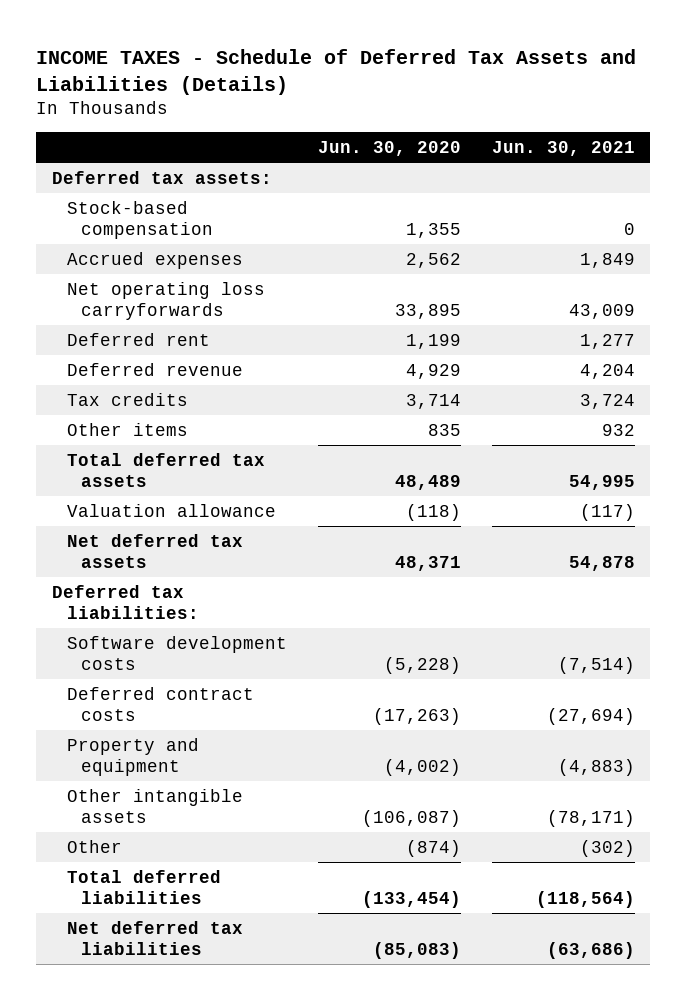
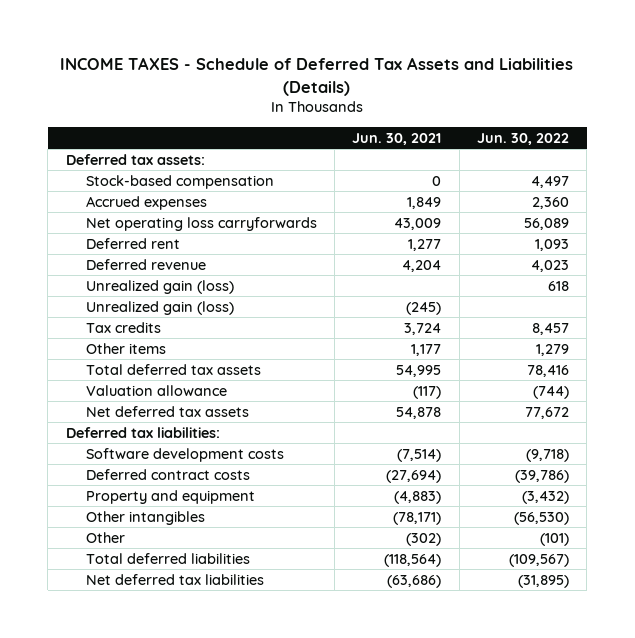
[317,140,461,156] Jun. 30, 2020 -> none
none -> [476,132,569,145] Jun. 30, 2022
none -> [85,279,234,294] Unrealized gain (loss)
none -> [85,300,234,315] Unrealized gain (loss)
[601,423,635,436] 932 -> [411,343,442,356] 1,177
[66,788,243,823] Other intangible assets -> [85,510,205,525] Other intangibles

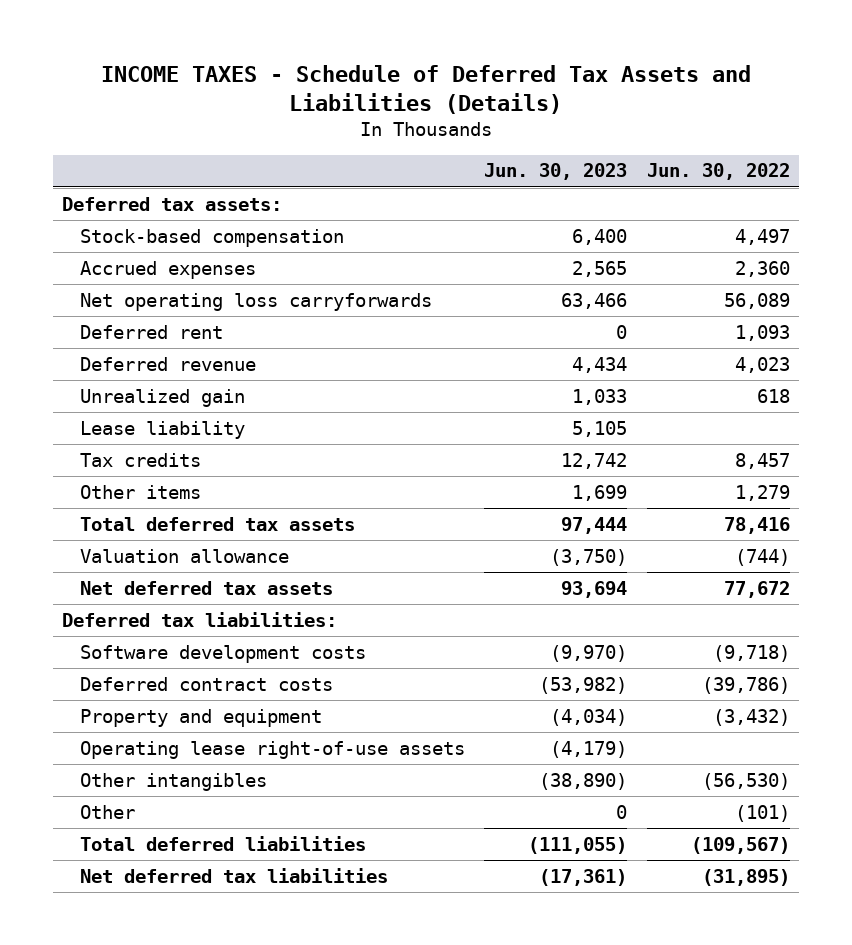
[352,132,442,145] Jun. 30, 2021 -> none
none -> [484,163,628,181] Jun. 30, 2023
[85,300,234,315] Unrealized gain (loss) -> none
[85,279,234,294] Unrealized gain (loss) -> [80,388,246,407] Unrealized gain
none -> [80,420,246,439] Lease liability
none -> [80,740,466,759] Operating lease right-of-use assets

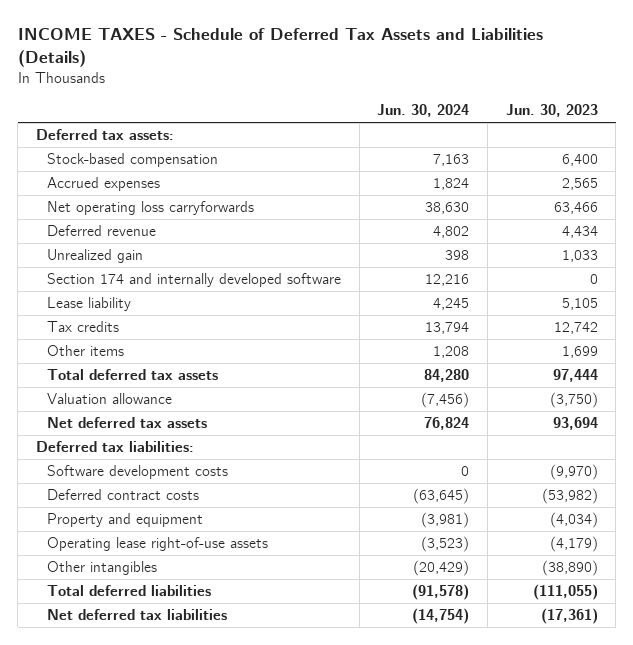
[646,163,790,181] Jun. 30, 2022 -> none
none -> [377,103,470,117] Jun. 30, 2024
[80,324,224,339] Deferred rent -> none
none -> [46,273,341,288] Section 174 and internally developed software
[80,804,136,819] Other -> none

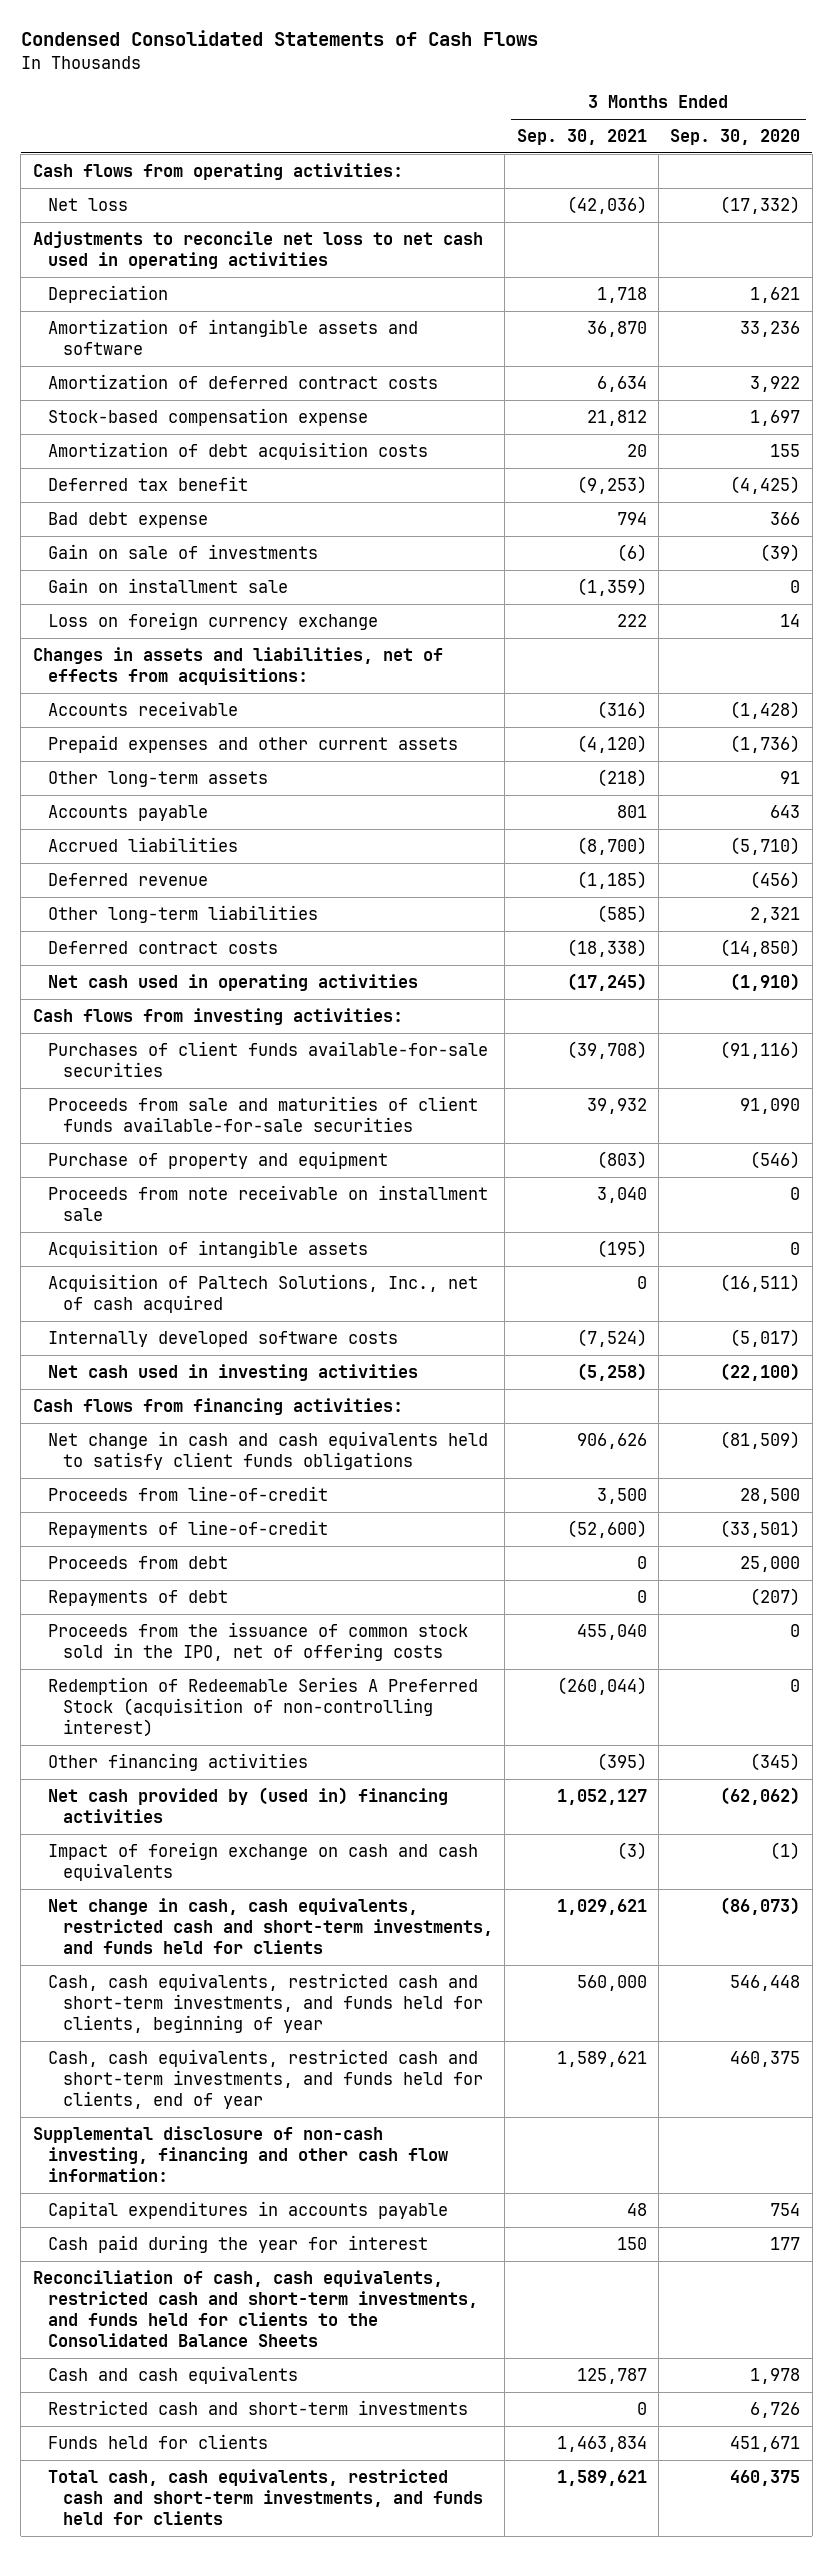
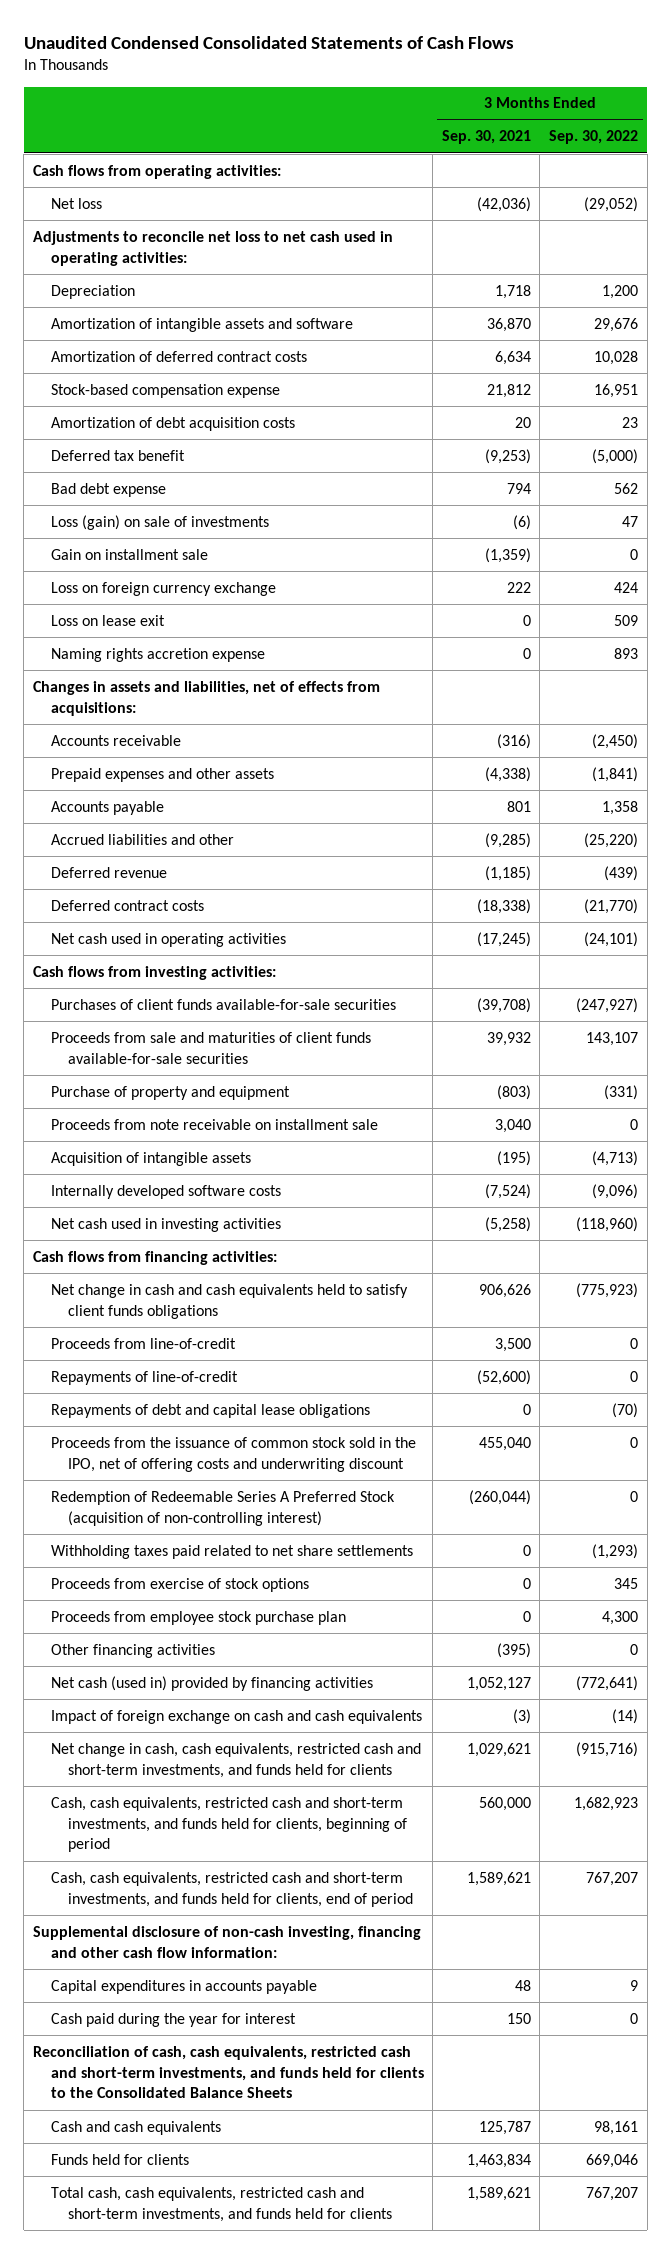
[20,30,538,47] Condensed Consolidated Statements of Cash Flows -> [23,35,514,49] Unaudited Condensed Consolidated Statements of Cash Flows
[670,129,801,146] Sep. 30, 2020 -> none
none -> [549,130,639,145] Sep. 30, 2022
[32,230,483,270] Adjustments to reconcile net loss to net cash used in operating activities -> [32,230,393,266] Adjustments to reconcile net loss to net cash used in operating activities:
[47,543,318,559] Gain on sale of investments -> [50,514,269,530] Loss (gain) on sale of investments
none -> [50,614,165,626] Loss on lease exit
none -> [50,647,265,662] Naming rights accretion expense
[47,770,268,787] Other long-term assets -> none
[47,734,458,753] Prepaid expenses and other current assets -> [50,767,274,782] Prepaid expenses and other assets
[576,734,647,753] (4,120) -> [484,766,531,782] (4,338)
[47,836,238,852] Accrued liabilities -> [50,833,234,845] Accrued liabilities and other
[576,836,647,855] (8,700) -> [484,832,531,848] (9,285)
[47,904,318,923] Other long-term liabilities -> none
[47,1273,478,1314] Acquisition of Paltech Solutions, Inc., net of cash acquired -> none
[47,1555,228,1569] Proceeds from debt -> none
[47,1589,228,1606] Repayments of debt -> none
none -> [50,1403,370,1418] Repayments of debt and capital lease obligations
[47,1621,468,1662] Proceeds from the issuance of common stock sold in the IPO, net of offering costs -> [50,1436,416,1472] Proceeds from the issuance of common stock sold in the IPO, net of offering costs and underwriting discount
none -> [50,1544,413,1559] Withholding taxes paid related to net share settlements
none -> [50,1577,309,1592] Proceeds from exercise of stock options
none -> [50,1610,346,1625] Proceeds from employee stock purchase plan
[47,1786,448,1824] Net cash provided by (used in) financing activities -> [50,1675,373,1691] Net cash (used in) provided by financing activities
[47,1972,484,2034] Cash, cash equivalents, restricted cash and short-term investments, and funds held for clients, beginning of year -> [50,1796,408,1853] Cash, cash equivalents, restricted cash and short-term investments, and funds held for clients, beginning of period
[47,2048,484,2110] Cash, cash equivalents, restricted cash and short-term investments, and funds held for clients, end of year -> [50,1871,414,1907] Cash, cash equivalents, restricted cash and short-term investments, and funds held for clients, end of period
[47,2399,468,2415] Restricted cash and short-term investments -> none

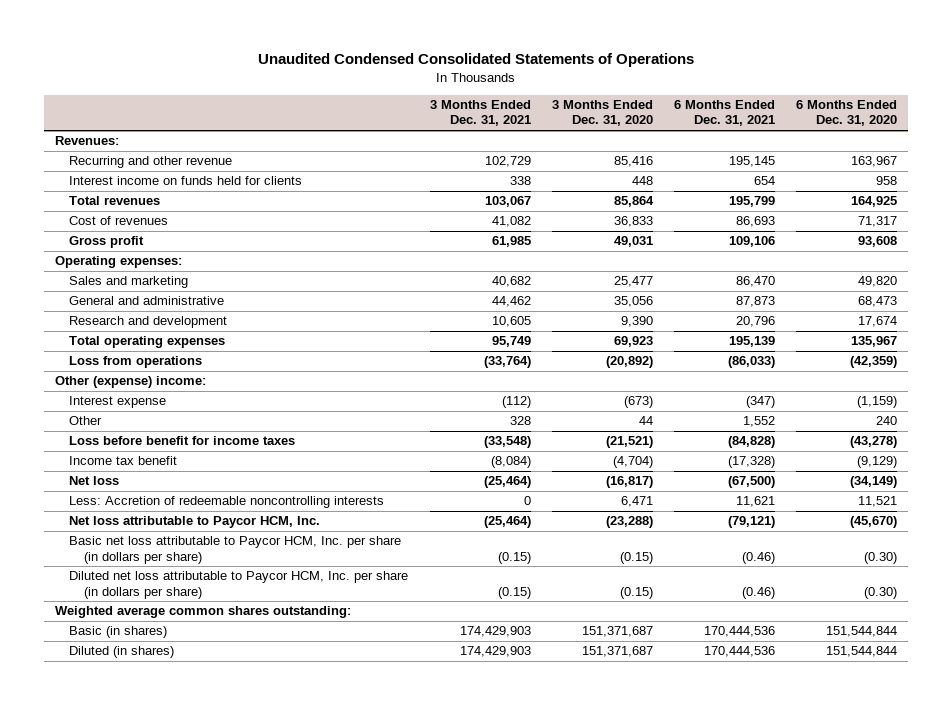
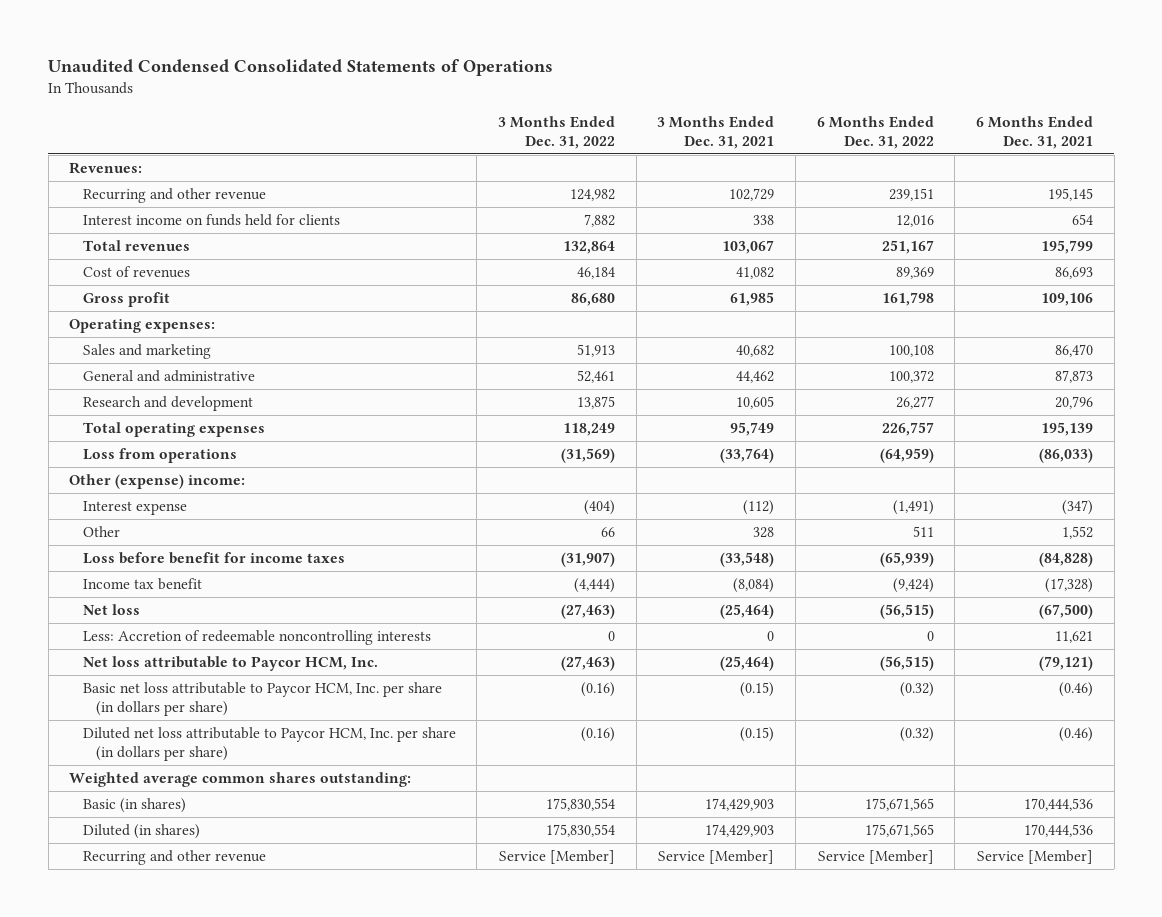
[551,100,653,127] 3 Months Ended Dec. 31, 2020 -> none
[796,100,898,127] 6 Months Ended Dec. 31, 2020 -> none
none -> [498,116,616,149] 3 Months Ended Dec. 31, 2022
none -> [816,116,934,149] 6 Months Ended Dec. 31, 2022
none -> [82,850,266,866] Recurring and other revenue

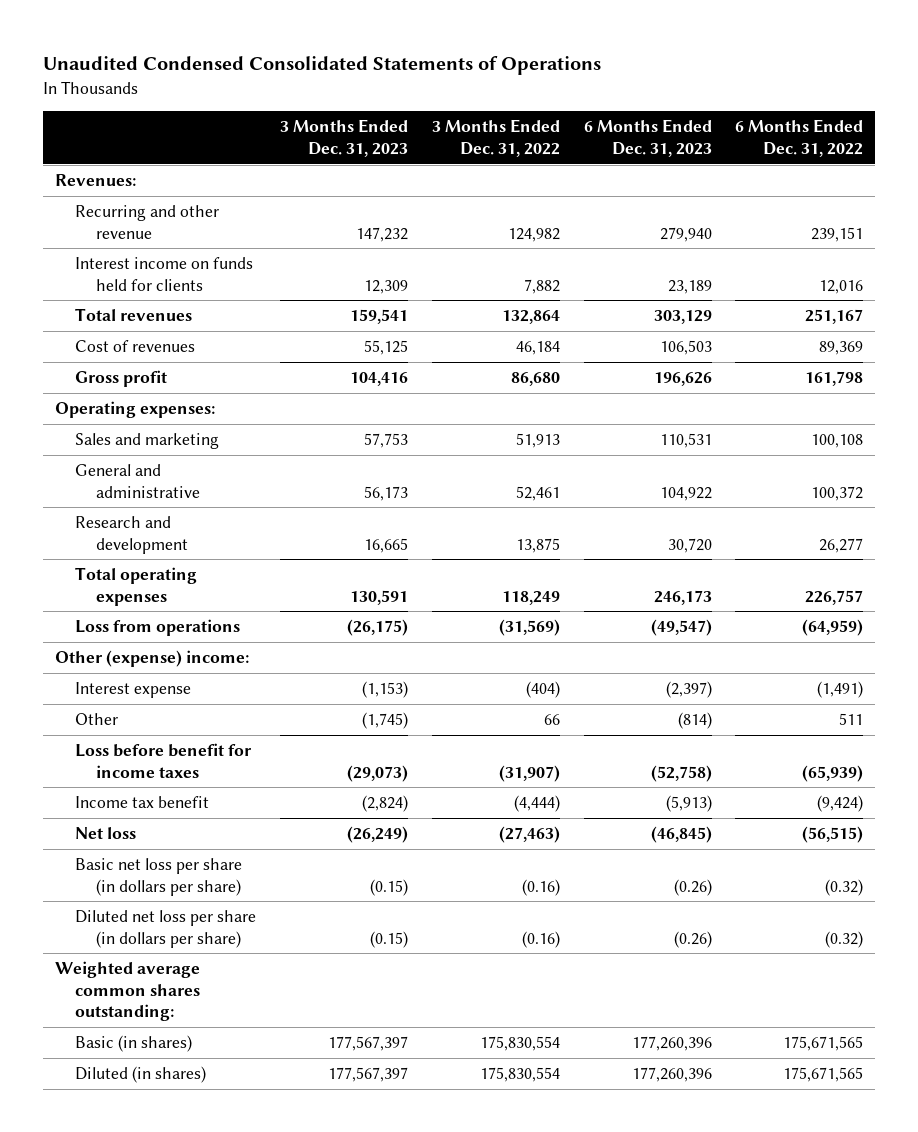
[657,116,775,149] 3 Months Ended Dec. 31, 2021 -> none
[975,116,1093,149] 6 Months Ended Dec. 31, 2021 -> none
none -> [280,119,409,158] 3 Months Ended Dec. 31, 2023
none -> [583,119,712,158] 6 Months Ended Dec. 31, 2023
[82,630,431,646] Less: Accretion of redeemable noncontrolling interests -> none
[82,656,378,672] Net loss attributable to Paycor HCM, Inc. -> none
[82,682,442,716] Basic net loss attributable to Paycor HCM, Inc. per share (in dollars per share) -> [75,858,243,896] Basic net loss per share (in dollars per share)
[82,727,456,761] Diluted net loss attributable to Paycor HCM, Inc. per share (in dollars per share) -> [75,910,257,948] Diluted net loss per share (in dollars per share)
[82,850,266,866] Recurring and other revenue -> none

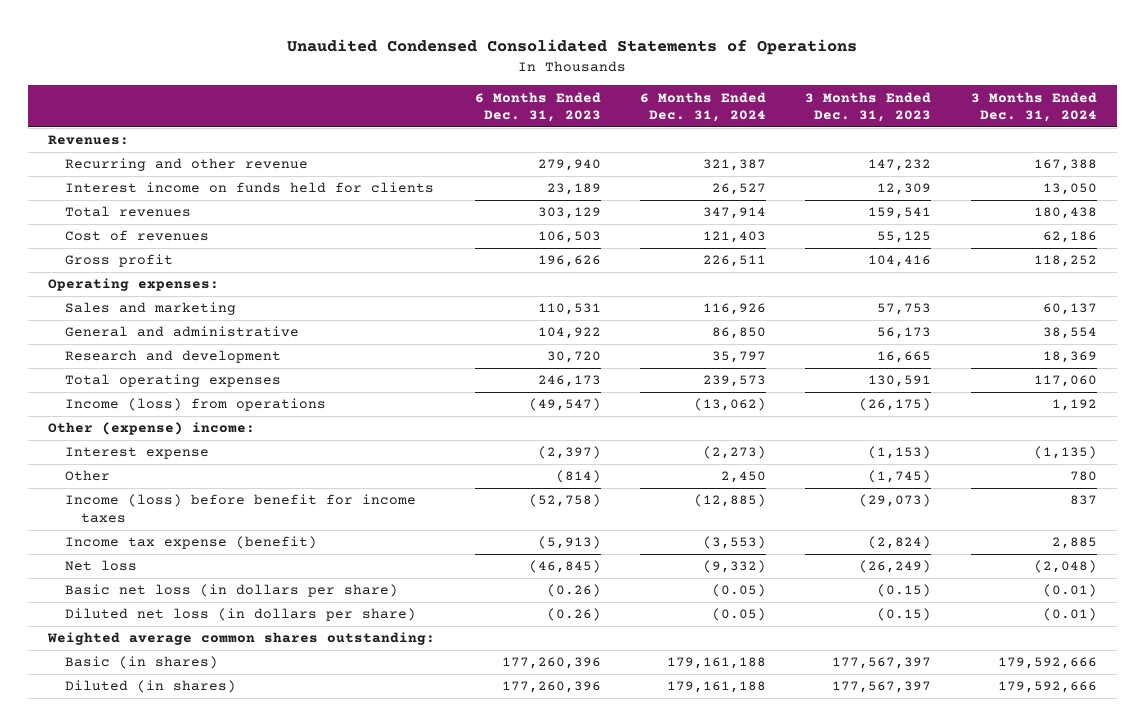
[431,119,560,158] 3 Months Ended Dec. 31, 2022 -> none
[735,119,864,158] 6 Months Ended Dec. 31, 2022 -> none
none -> [639,91,766,122] 6 Months Ended Dec. 31, 2024
none -> [970,91,1097,122] 3 Months Ended Dec. 31, 2024
[75,619,241,637] Loss from operations -> [64,398,326,412] Income (loss) from operations
[75,743,253,778] Loss before benefit for income taxes -> [64,494,416,523] Income (loss) before benefit for income taxes
[75,796,210,809] Income tax benefit -> [64,536,317,550] Income tax expense (benefit)
[75,858,243,896] Basic net loss per share (in dollars per share) -> [64,584,398,598] Basic net loss (in dollars per share)
[75,910,257,948] Diluted net loss per share (in dollars per share) -> [64,608,416,622] Diluted net loss (in dollars per share)

